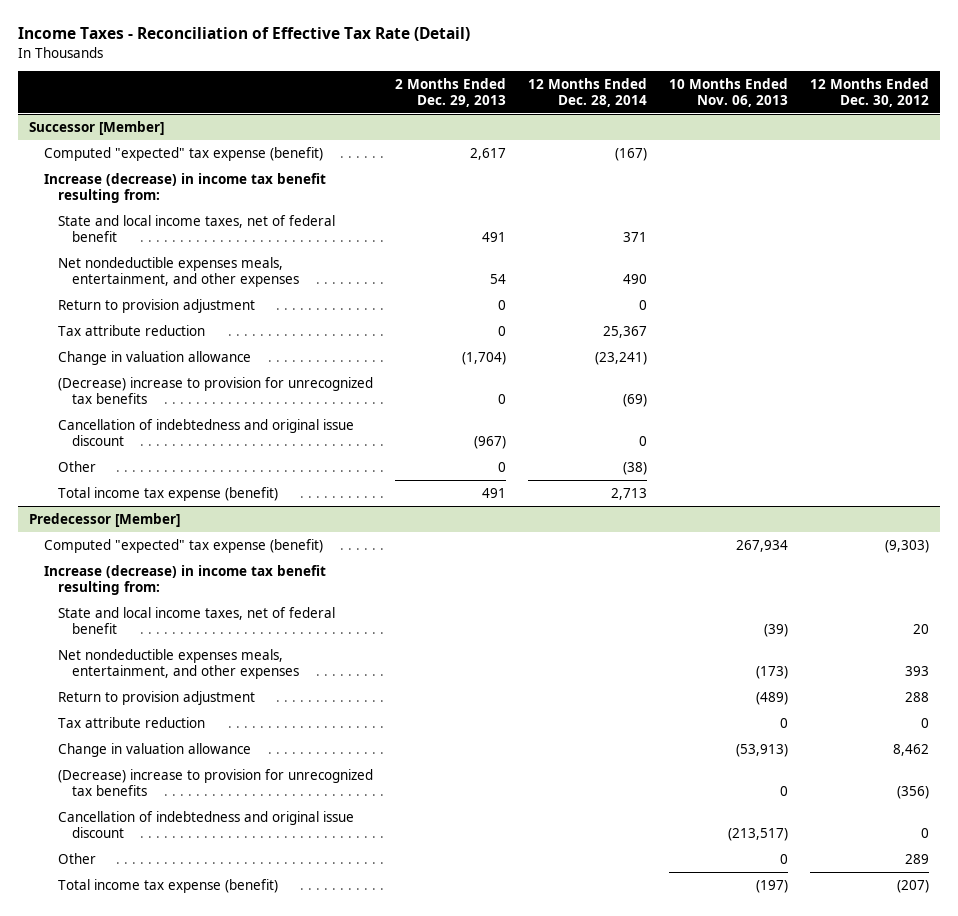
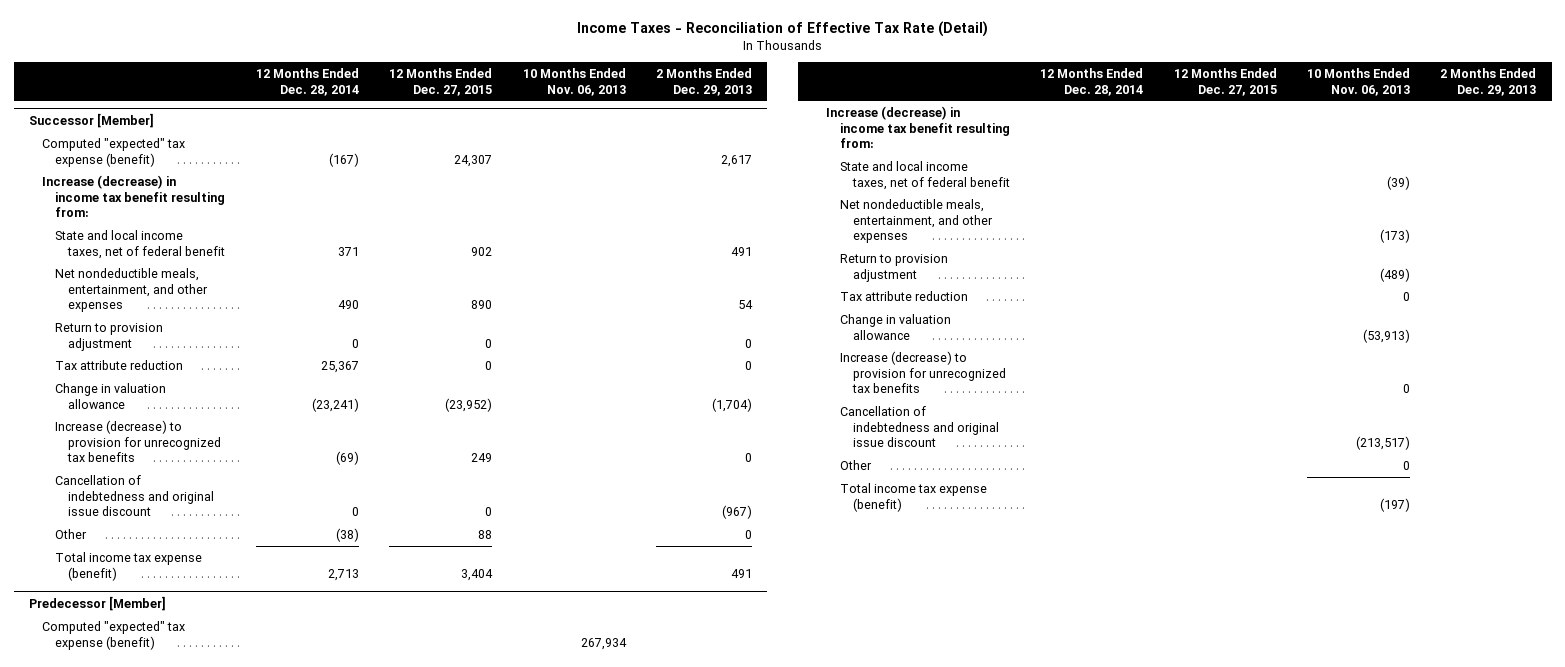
[809,77,929,107] 12 Months Ended Dec. 30, 2012 -> none
none -> [389,67,493,96] 12 Months Ended Dec. 27, 2015
[57,256,299,287] Net nondeductible expenses meals, entertainment, and other expenses -> [55,267,209,313] Net nondeductible meals, entertainment, and other expenses
[57,376,373,404] (Decrease) increase to provision for unrecognized tax benefits -> [55,419,222,463] Increase (decrease) to provision for unrecognized tax benefits
[57,648,299,679] Net nondeductible expenses meals, entertainment, and other expenses -> [839,198,993,244] Net nondeductible meals, entertainment, and other expenses
[57,768,373,796] (Decrease) increase to provision for unrecognized tax benefits -> [839,350,1006,394] Increase (decrease) to provision for unrecognized tax benefits

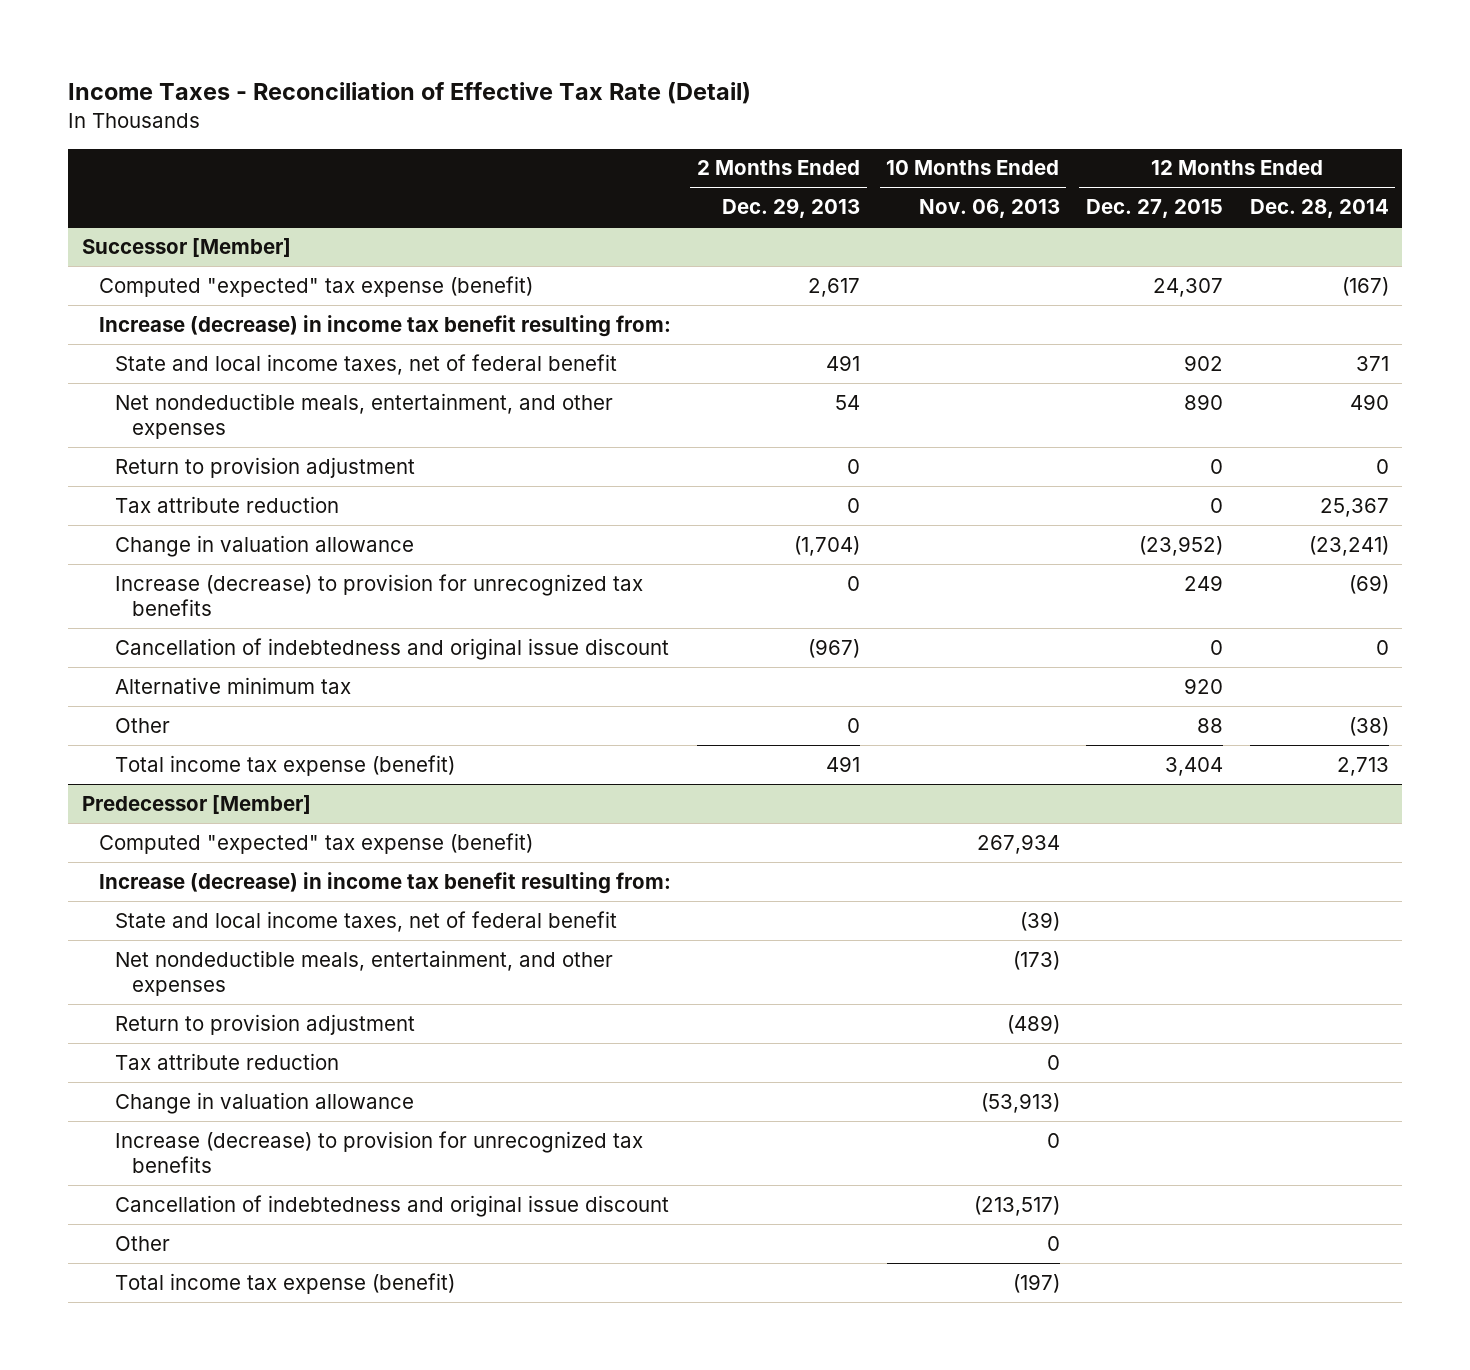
none -> [115,676,352,694] Alternative minimum tax

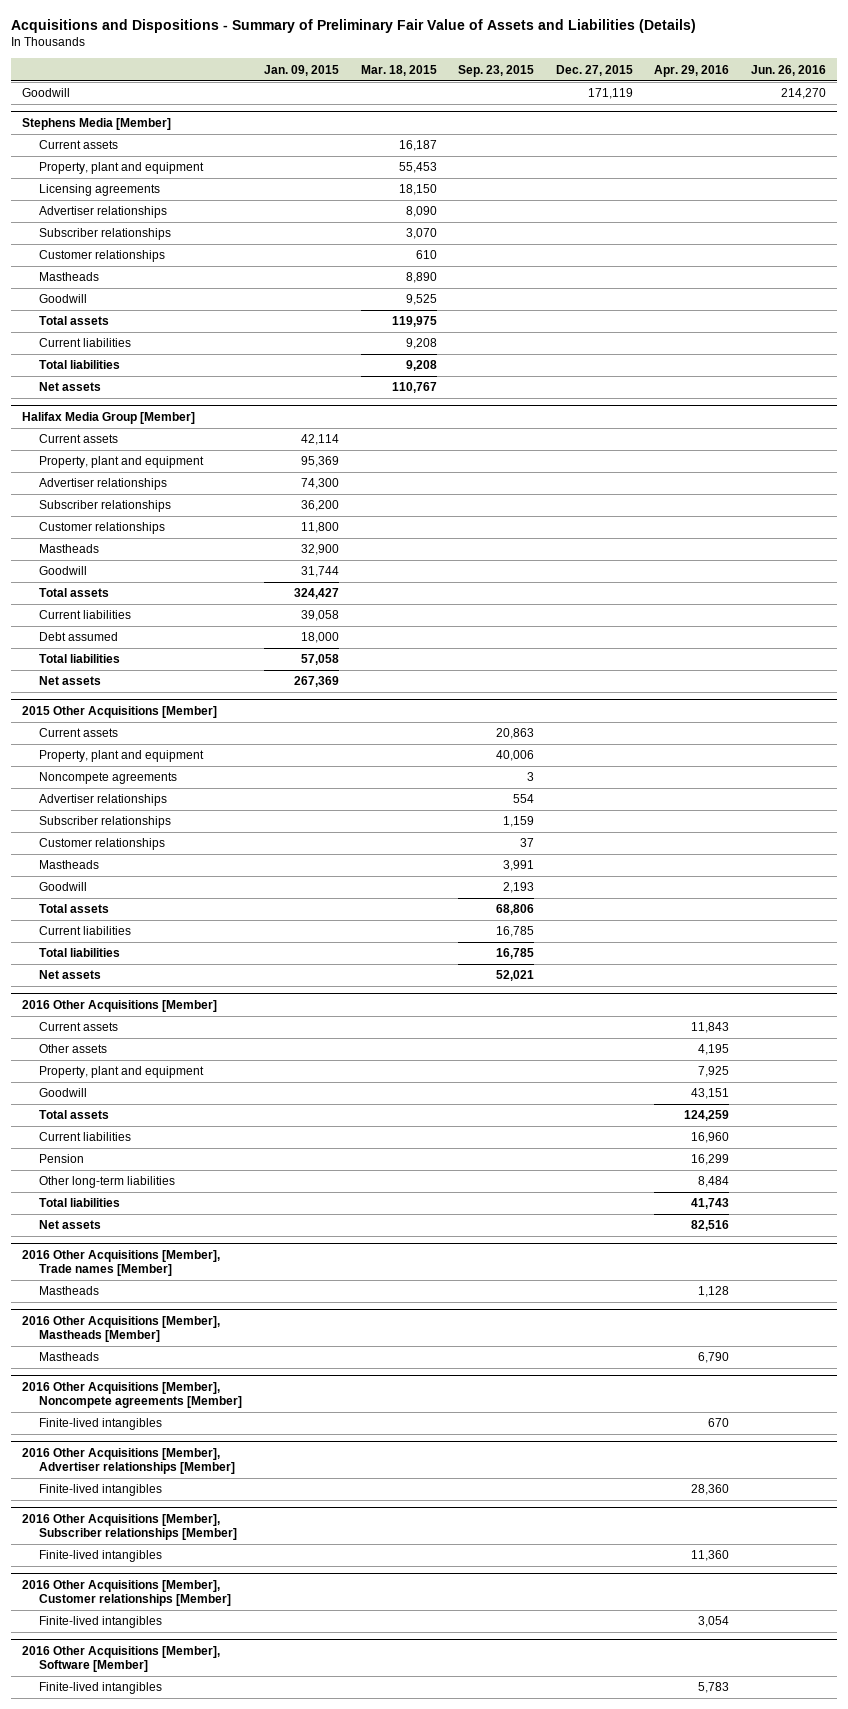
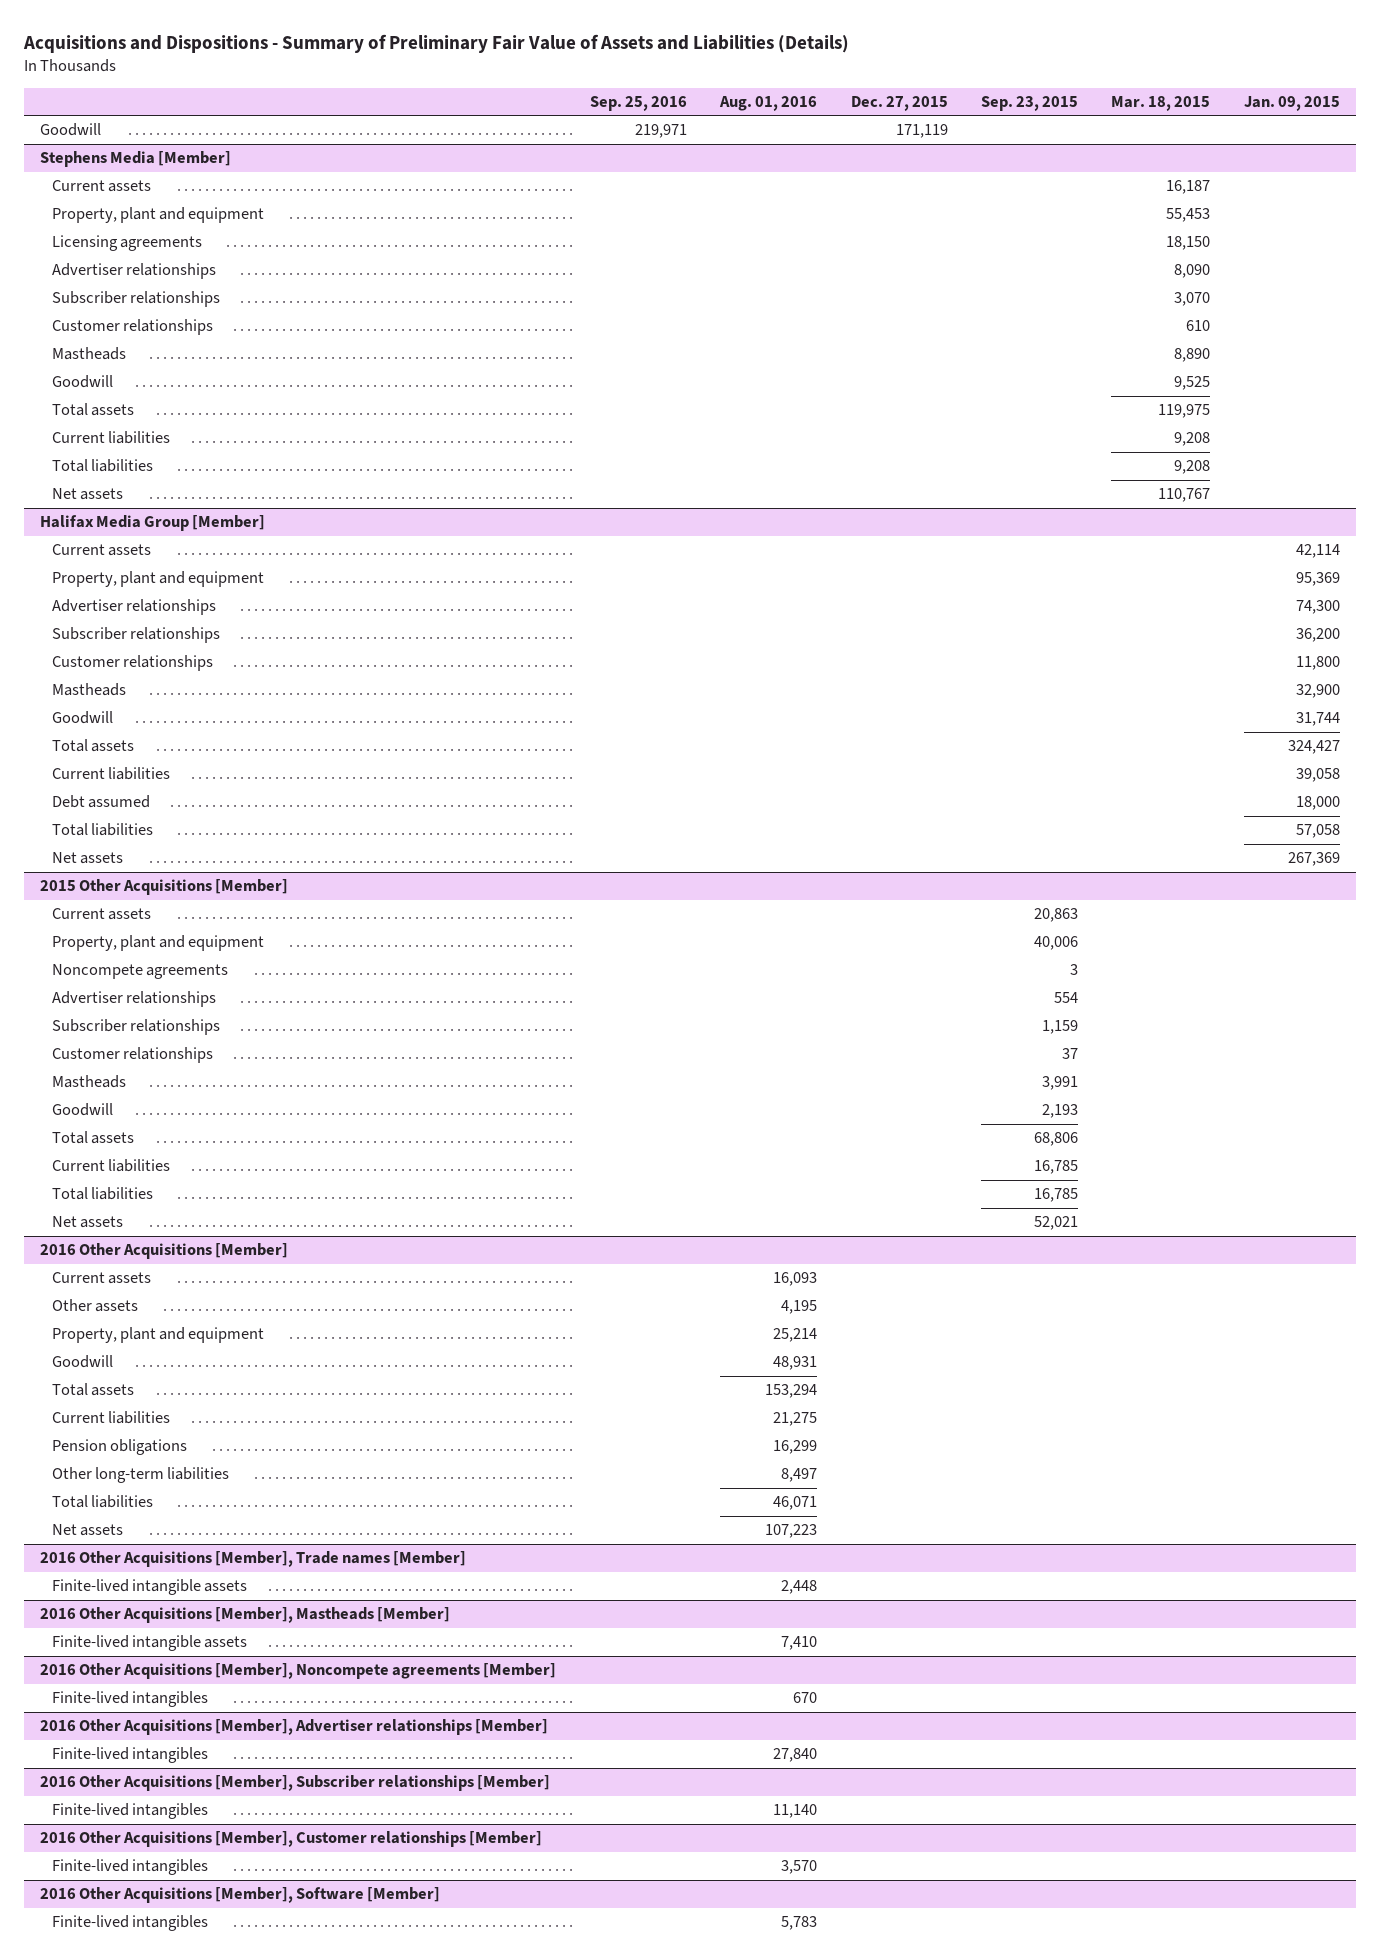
[654,64,730,77] Apr. 29, 2016 -> none
[750,64,826,76] Jun. 26, 2016 -> none
none -> [589,95,687,111] Sep. 25, 2016
none -> [719,95,818,111] Aug. 01, 2016
[39,1154,85,1164] Pension -> [51,1439,187,1456] Pension obligations
[39,1286,100,1296] Mastheads -> [51,1579,247,1596] Finite-lived intangible assets
[39,1352,100,1362] Mastheads -> [51,1635,247,1652] Finite-lived intangible assets

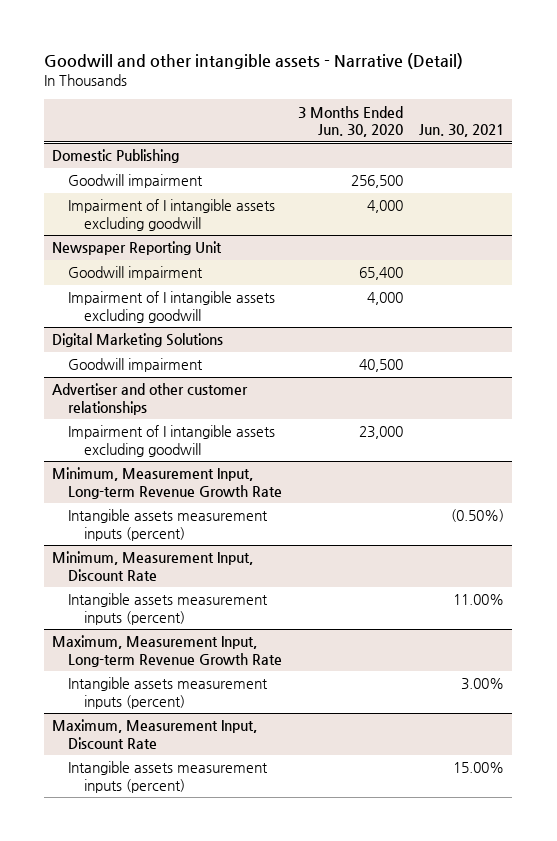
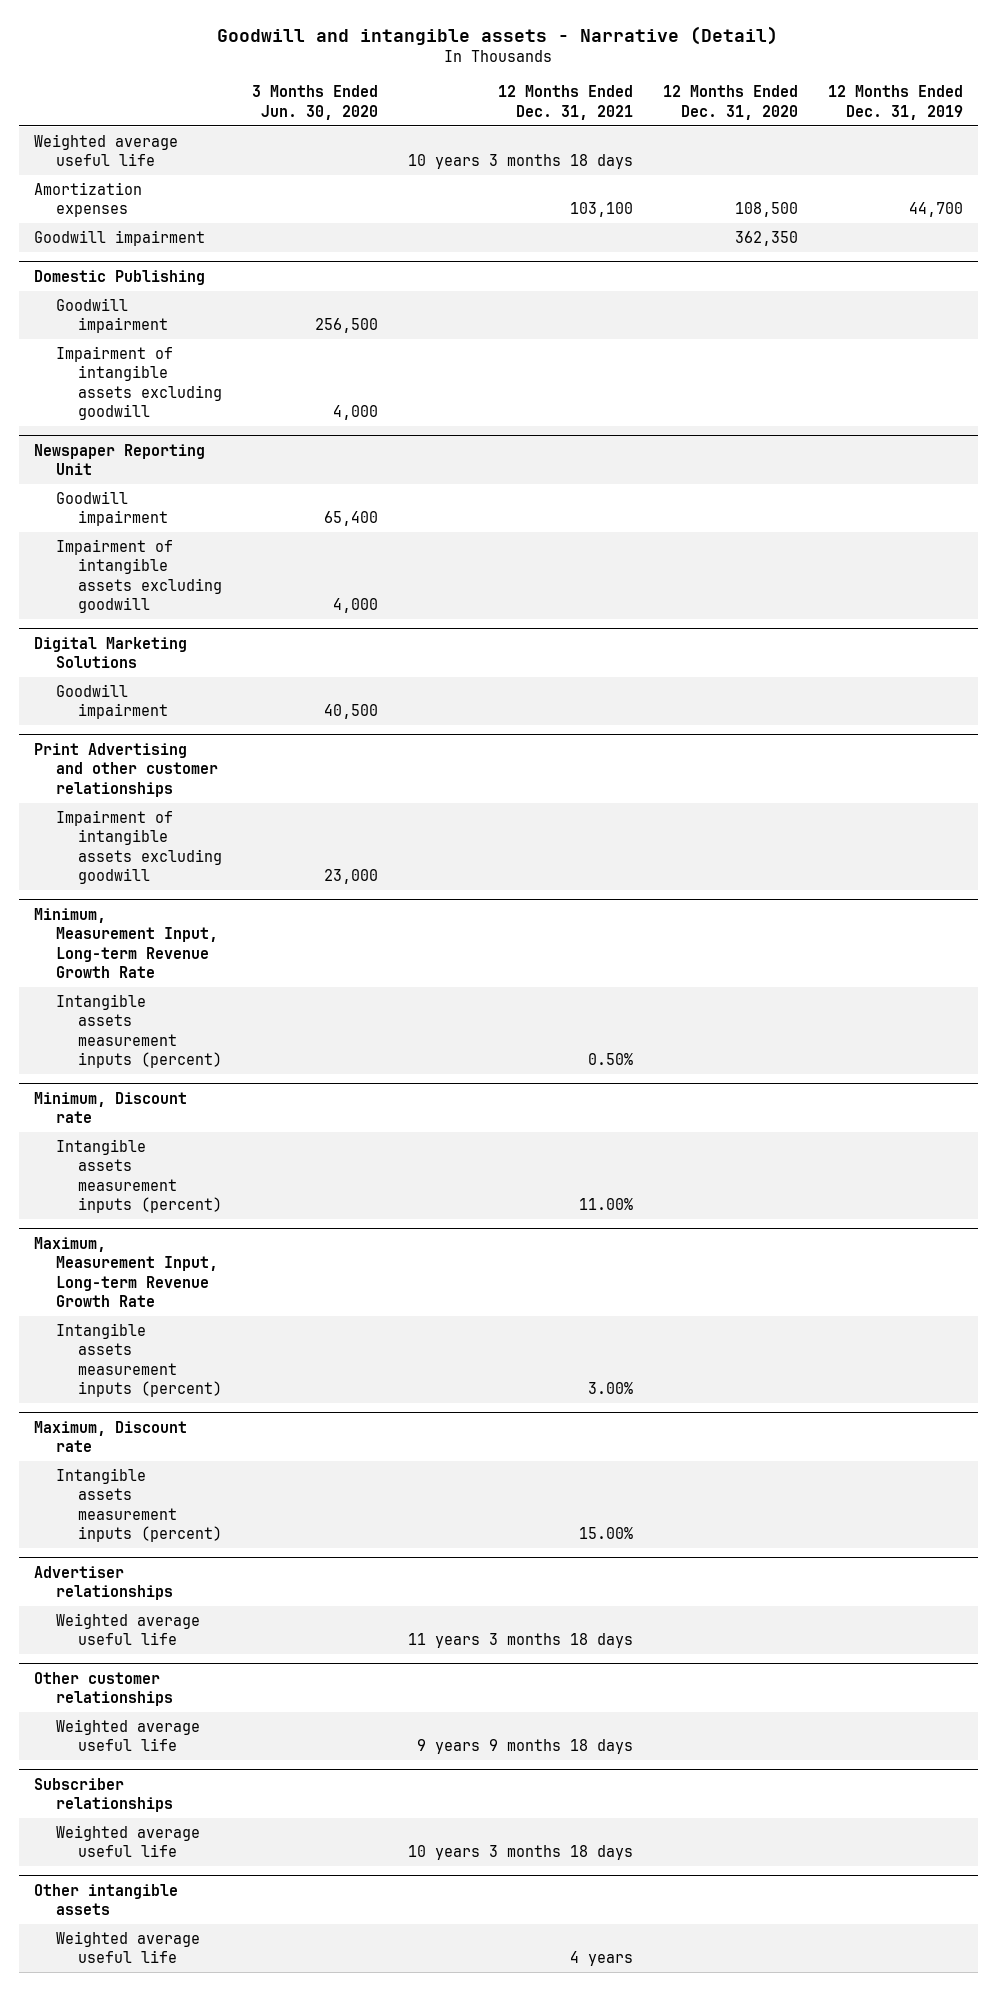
[44,53,464,70] Goodwill and other intangible assets - Narrative (Detail) -> [217,25,779,45] Goodwill and intangible assets - Narrative (Detail)
[419,124,505,138] Jun. 30, 2021 -> none
none -> [498,85,634,120] 12 Months Ended Dec. 31, 2021
none -> [663,85,799,120] 12 Months Ended Dec. 31, 2020
none -> [828,85,964,120] 12 Months Ended Dec. 31, 2019
none -> [33,133,178,167] Weighted average useful life
none -> [33,181,142,218] Amortization expenses
none -> [33,229,205,246] Goodwill impairment
[68,199,276,231] Impairment of I intangible assets excluding goodwill -> [55,345,223,421] Impairment of intangible assets excluding goodwill
[68,291,276,323] Impairment of I intangible assets excluding goodwill -> [55,538,223,614] Impairment of intangible assets excluding goodwill
[52,383,249,415] Advertiser and other customer relationships -> [33,742,218,797] Print Advertising and other customer relationships
[68,425,276,457] Impairment of I intangible assets excluding goodwill -> [55,809,223,885] Impairment of intangible assets excluding goodwill
[52,551,254,581] Minimum, Measurement Input, Discount Rate -> [33,1091,187,1124] Minimum, Discount rate
[52,719,258,749] Maximum, Measurement Input, Discount Rate -> [33,1420,187,1453] Maximum, Discount rate
none -> [33,1565,173,1601] Advertiser relationships
none -> [55,1612,200,1646] Weighted average useful life
none -> [33,1671,173,1707] Other customer relationships
none -> [55,1718,200,1752] Weighted average useful life
none -> [33,1777,173,1813] Subscriber relationships
none -> [55,1824,200,1858] Weighted average useful life
none -> [33,1883,178,1916] Other intangible assets
none -> [55,1930,200,1964] Weighted average useful life

